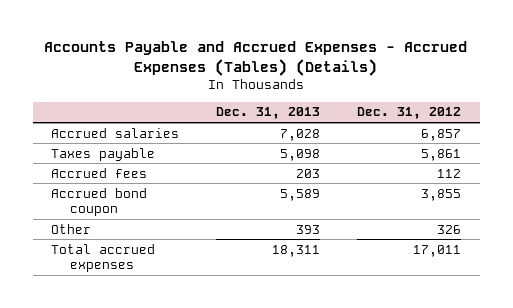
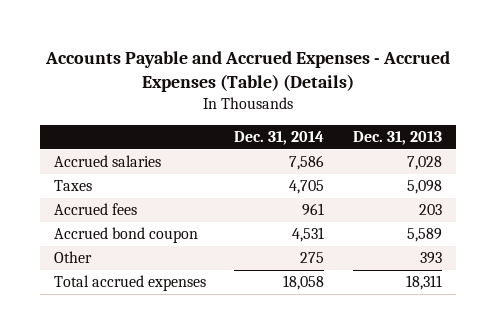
[44,41,468,77] Accounts Payable and Accrued Expenses - Accrued Expenses (Tables) (Details) -> [44,51,450,93] Accounts Payable and Accrued Expenses - Accrued Expenses (Table) (Details)
[357,107,462,120] Dec. 31, 2012 -> none
none -> [234,131,325,146] Dec. 31, 2014
[51,147,156,161] Taxes payable -> [54,180,93,192] Taxes

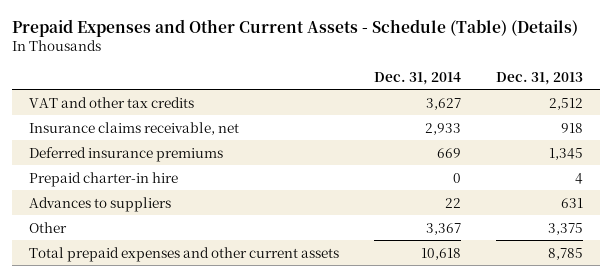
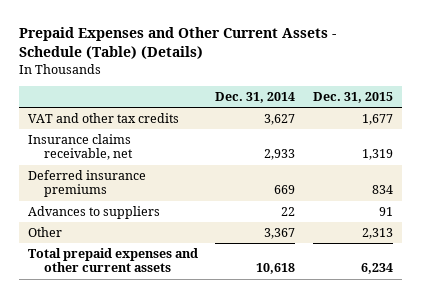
[495,71,583,85] Dec. 31, 2013 -> none
none -> [312,92,393,104] Dec. 31, 2015
[29,171,179,187] Prepaid charter-in hire -> none

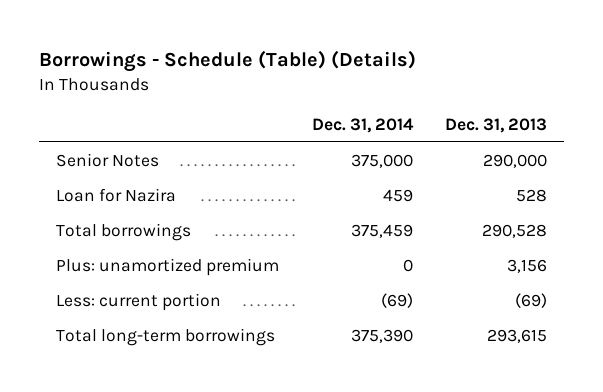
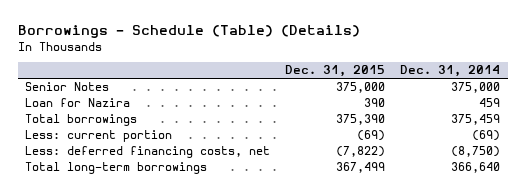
[445,117,548,133] Dec. 31, 2013 -> none
none -> [285,65,386,78] Dec. 31, 2015
[55,257,279,276] Plus: unamortized premium -> none
none -> [25,146,271,159] Less: deferred financing costs, net
[350,328,413,343] 375,390 -> [451,162,501,174] 366,640

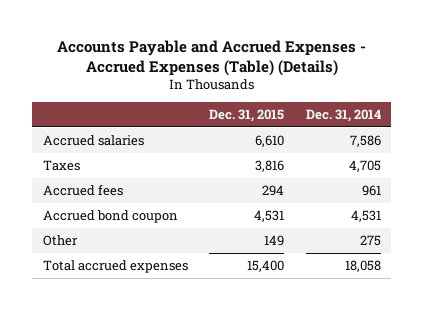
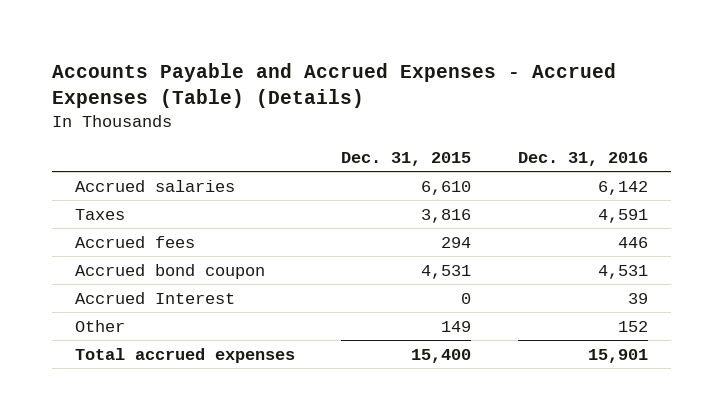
[305,109,381,123] Dec. 31, 2014 -> none
none -> [517,151,648,166] Dec. 31, 2016
none -> [75,291,236,304] Accrued Interest

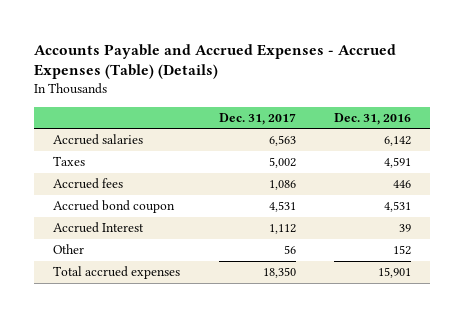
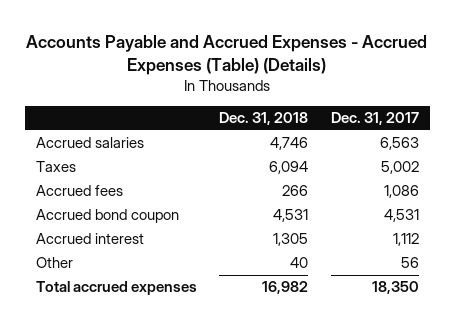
[334,112,412,125] Dec. 31, 2016 -> none
none -> [219,112,309,126] Dec. 31, 2018
[53,222,145,234] Accrued Interest -> [36,233,145,245] Accrued interest

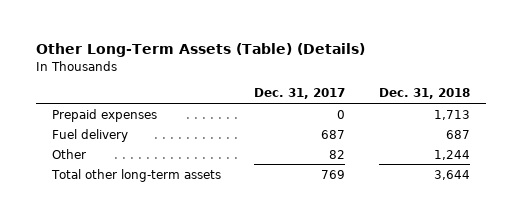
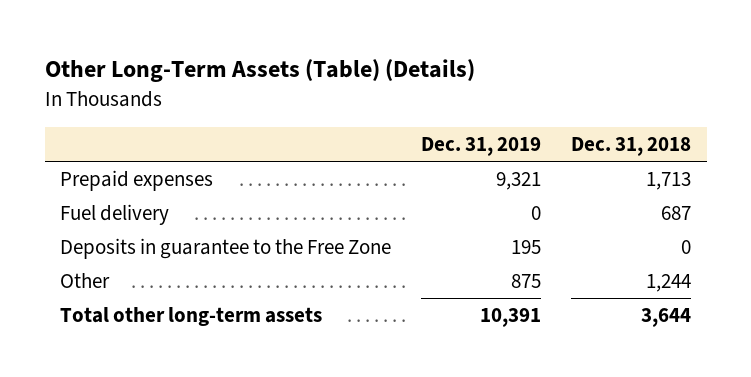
[254,88,346,100] Dec. 31, 2017 -> none
none -> [421,137,542,157] Dec. 31, 2019
none -> [59,238,391,260] Deposits in guarantee to the Free Zone

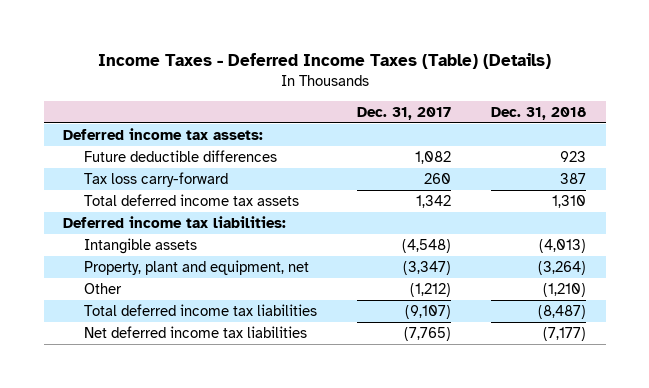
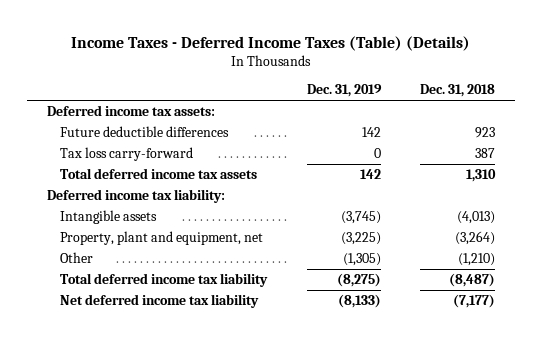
[357,106,452,120] Dec. 31, 2017 -> none
none -> [306,84,382,98] Dec. 31, 2019
[63,215,287,228] Deferred income tax liabilities: -> [46,189,225,204] Deferred income tax liability:
[84,303,318,316] Total deferred income tax liabilities -> [60,273,269,288] Total deferred income tax liability
[84,325,308,338] Net deferred income tax liabilities -> [60,294,260,309] Net deferred income tax liability

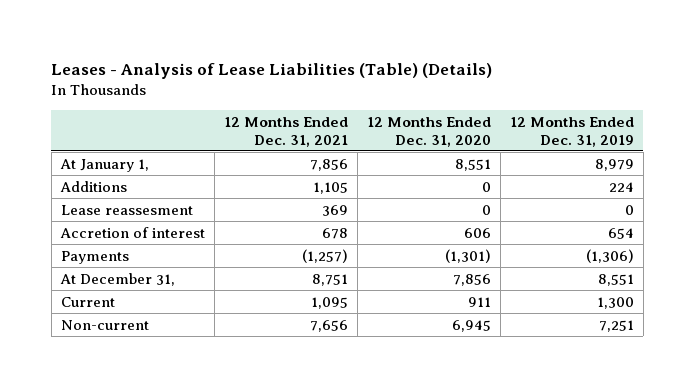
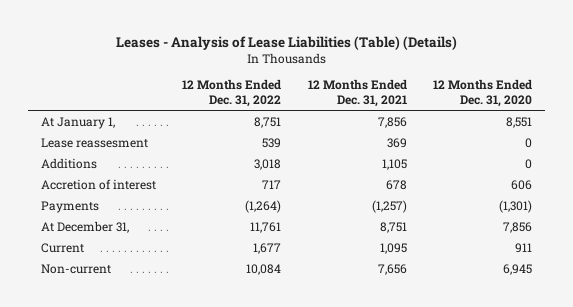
[509,116,634,147] 12 Months Ended Dec. 31, 2019 -> none
none -> [182,79,282,108] 12 Months Ended Dec. 31, 2022
[59,180,127,192] Additions -> [41,157,98,169] Additions

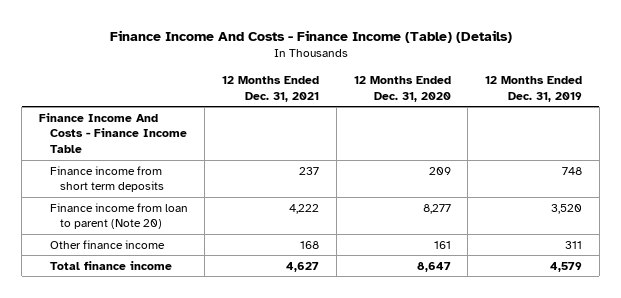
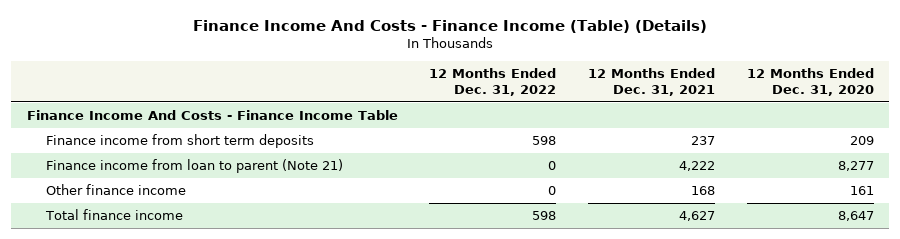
[485,76,583,102] 12 Months Ended Dec. 31, 2019 -> none
none -> [429,68,557,97] 12 Months Ended Dec. 31, 2022
[49,202,188,230] Finance income from loan to parent (Note 20) -> [46,159,344,174] Finance income from loan to parent (Note 21)

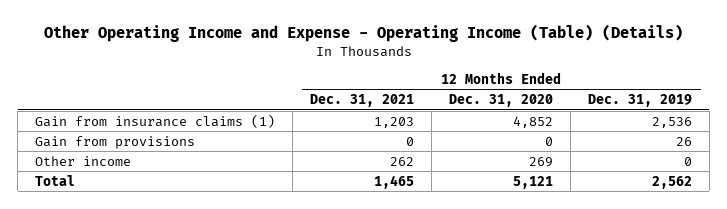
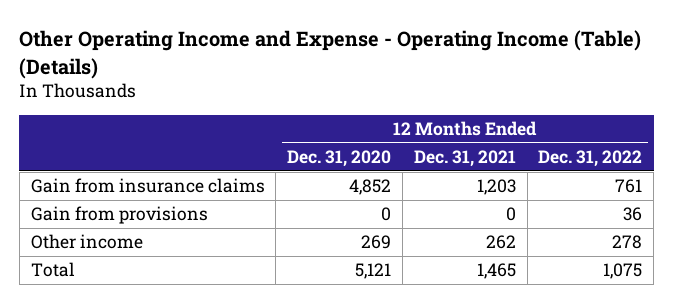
[588,94,693,108] Dec. 31, 2019 -> none
none -> [538,150,643,168] Dec. 31, 2022
[35,113,276,128] Gain from insurance claims (1) -> [30,178,265,194] Gain from insurance claims

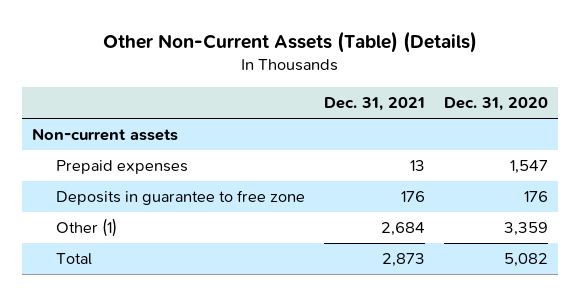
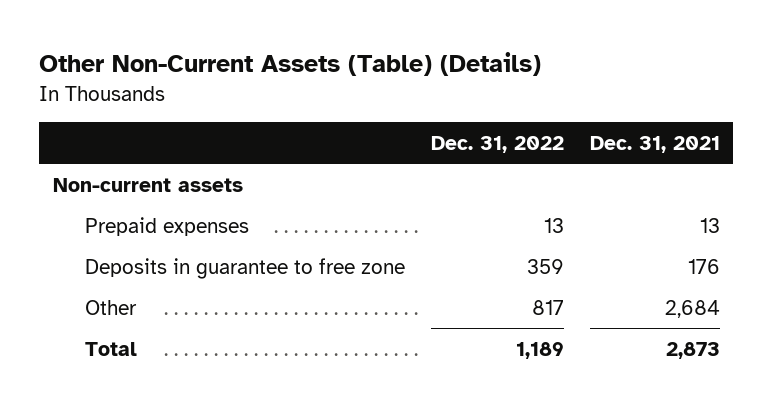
[444,97,549,112] Dec. 31, 2020 -> none
none -> [430,135,564,153] Dec. 31, 2022
[56,218,118,238] Other (1) -> [84,299,137,315] Other

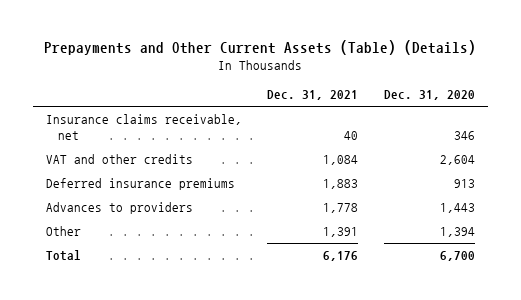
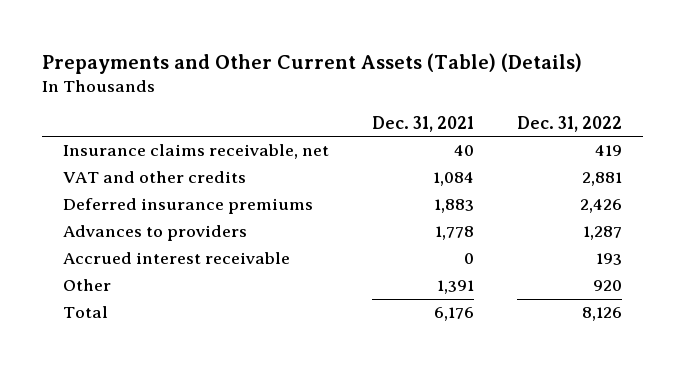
[384,89,476,100] Dec. 31, 2020 -> none
none -> [516,115,622,132] Dec. 31, 2022
none -> [63,252,291,265] Accrued interest receivable

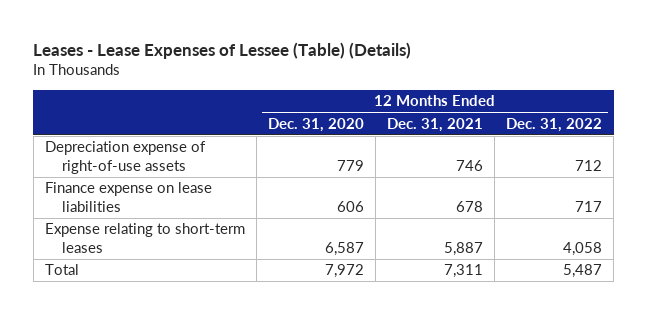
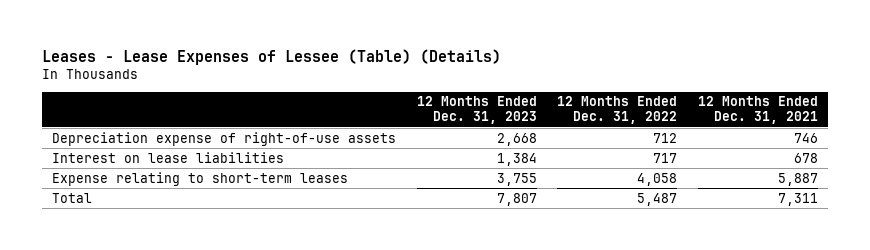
[267,117,364,132] Dec. 31, 2020 -> none
none -> [416,96,537,125] 12 Months Ended Dec. 31, 2023
[44,182,212,213] Finance expense on lease liabilities -> [52,151,285,163] Interest on lease liabilities

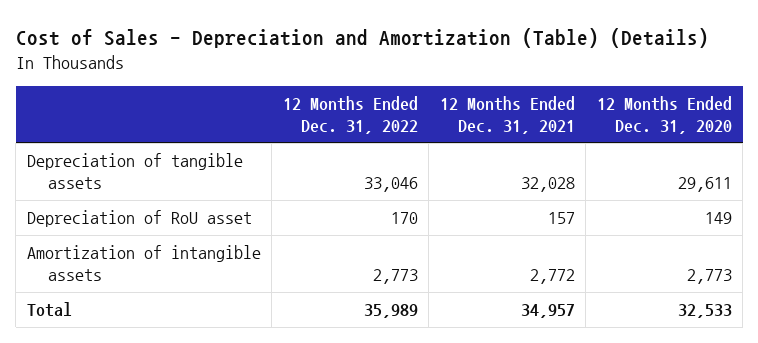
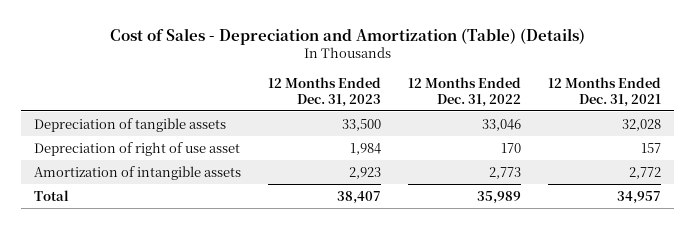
[596,95,732,134] 12 Months Ended Dec. 31, 2020 -> none
none -> [268,76,382,107] 12 Months Ended Dec. 31, 2023
[26,210,252,228] Depreciation of RoU asset -> [34,141,241,156] Depreciation of right of use asset

